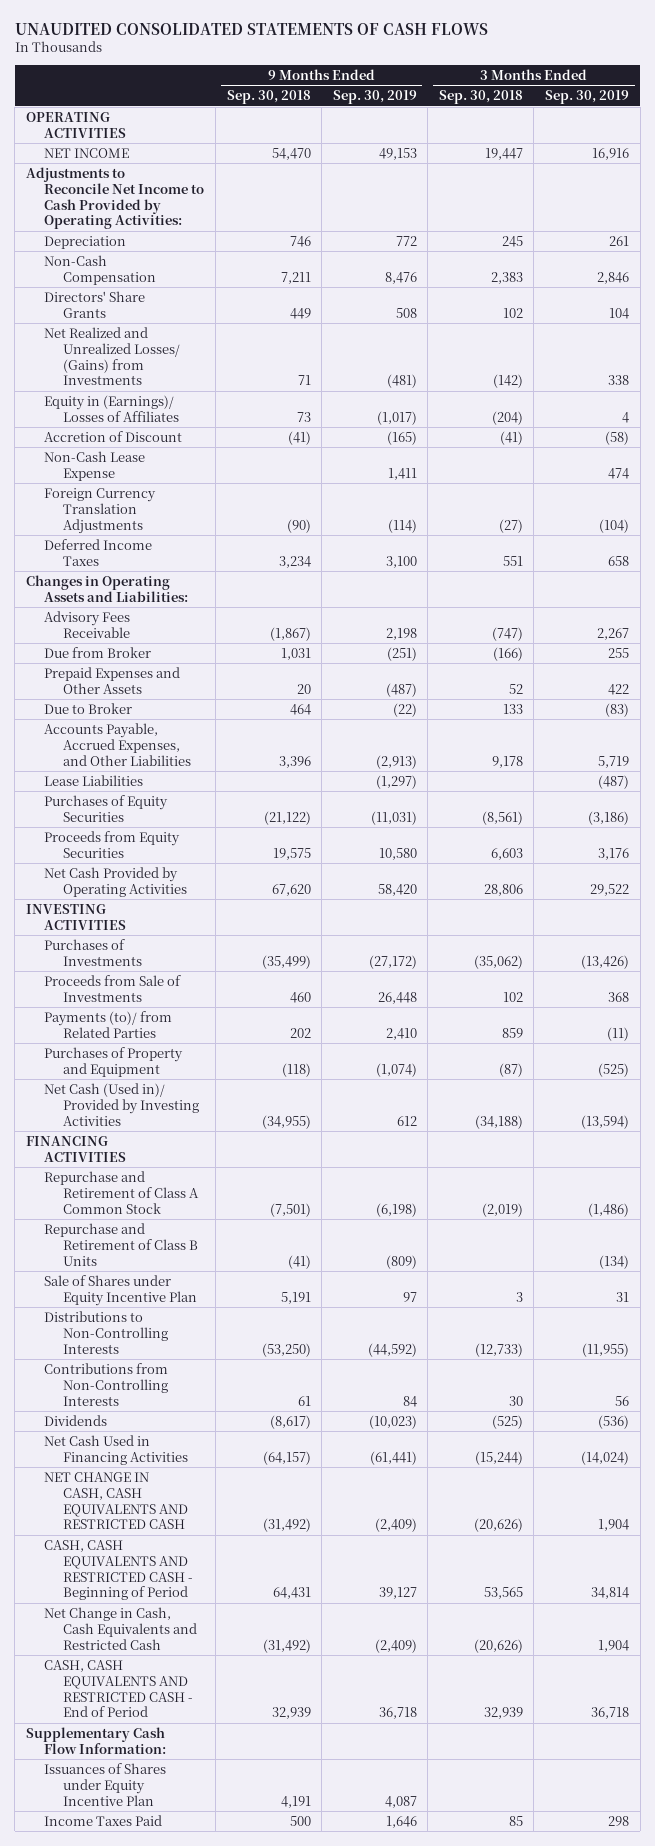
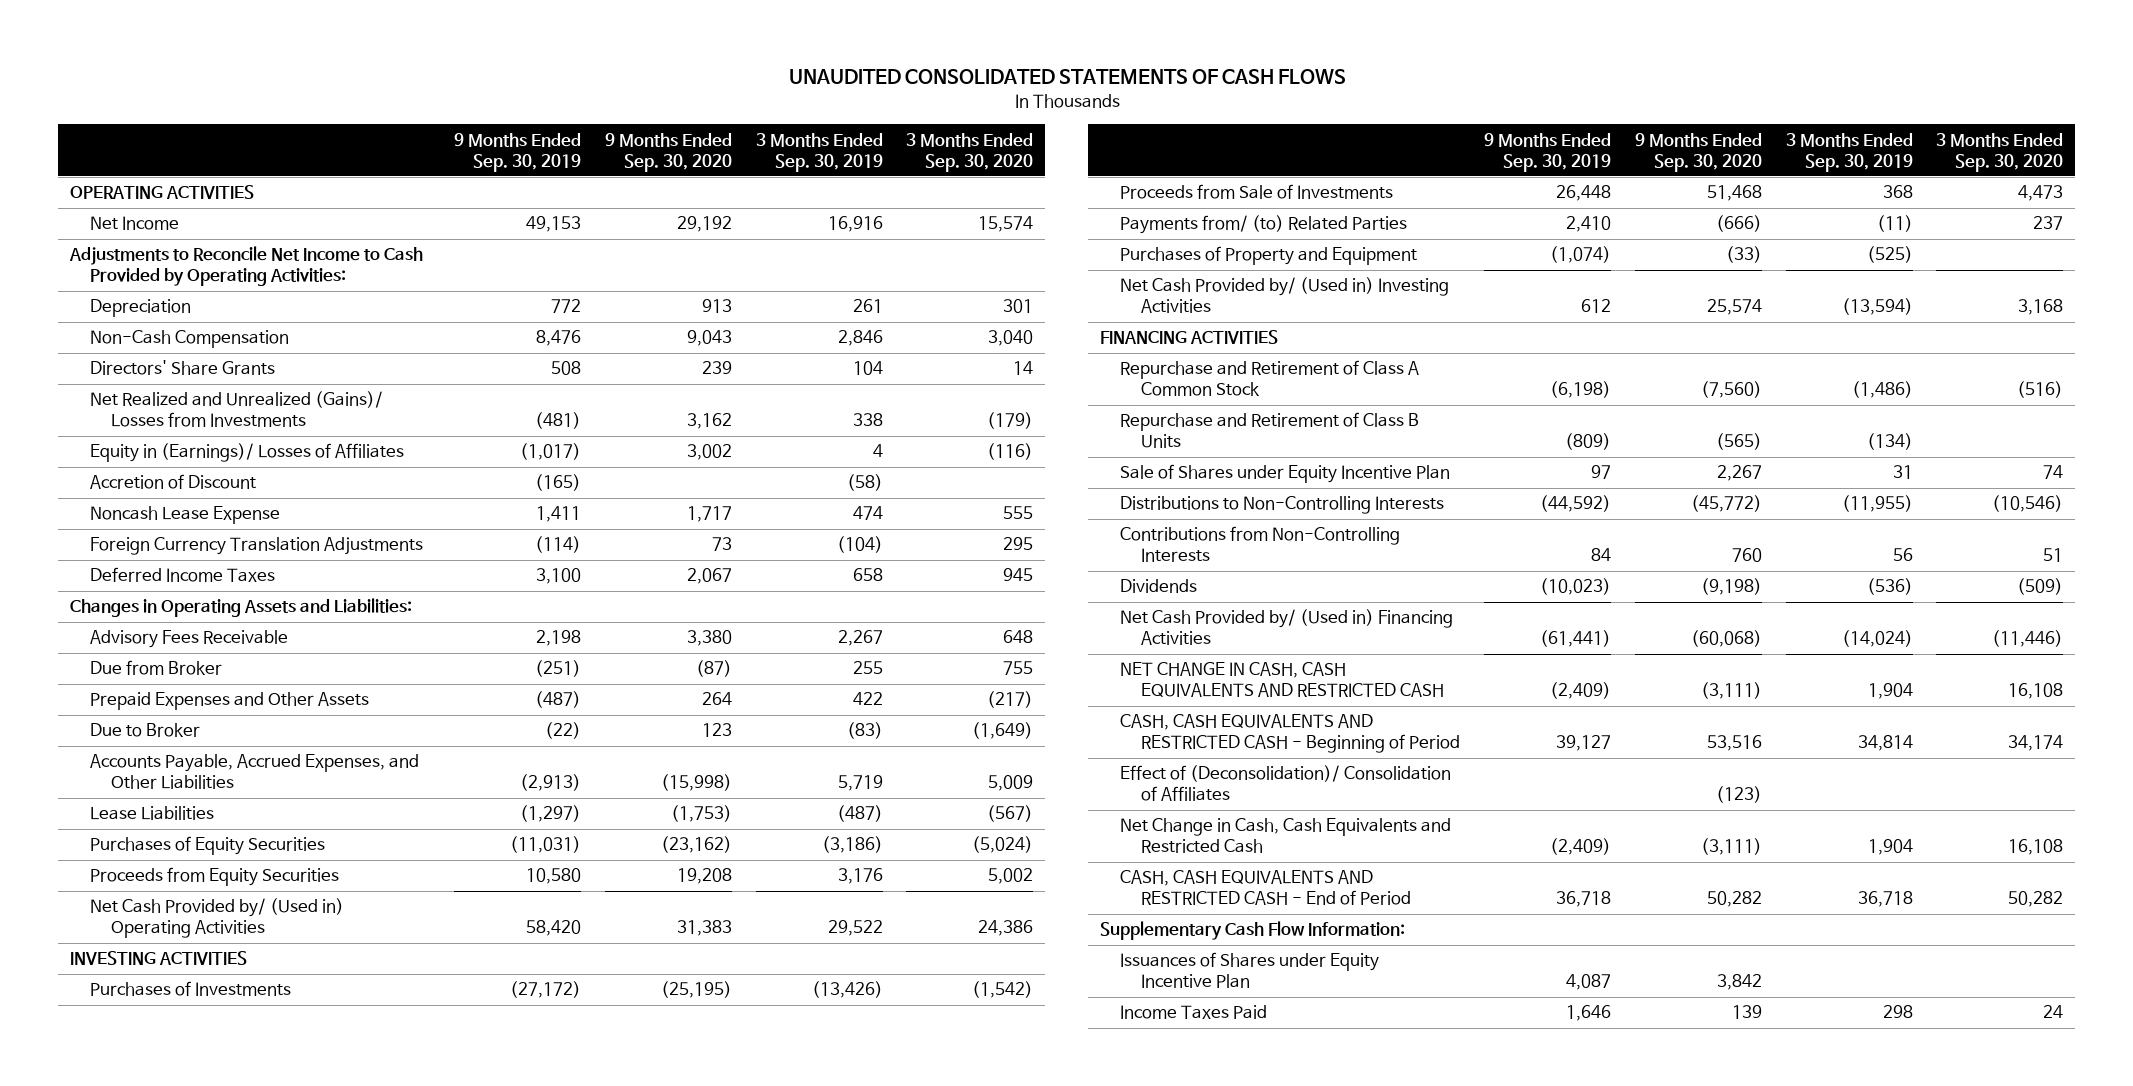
[226,90,311,105] Sep. 30, 2018 -> none
[438,90,523,105] Sep. 30, 2018 -> none
none -> [604,132,732,172] 9 Months Ended Sep. 30, 2020
none -> [906,132,1034,172] 3 Months Ended Sep. 30, 2020
[44,147,130,158] NET INCOME -> [90,216,180,231] Net Income
[44,326,181,386] Net Realized and Unrealized Losses/ (Gains) from Investments -> [90,391,384,428] Net Realized and Unrealized (Gains)/ Losses from Investments
[44,450,146,481] Non-Cash Lease Expense -> [90,506,281,525] Noncash Lease Expense
[44,866,188,897] Net Cash Provided by Operating Activities -> [90,898,345,939] Net Cash Provided by/ (Used in) Operating Activities
[44,1010,173,1038] Payments (to)/ from Related Parties -> [1120,215,1408,235] Payments from/ (to) Related Parties
[44,1082,200,1126] Net Cash (Used in)/ Provided by Investing Activities -> [1120,277,1450,314] Net Cash Provided by/ (Used in) Investing Activities
[44,1434,189,1465] Net Cash Used in Financing Activities -> [1120,609,1454,646] Net Cash Provided by/ (Used in) Financing Activities
none -> [1120,765,1452,802] Effect of (Deconsolidation)/ Consolidation of Affiliates

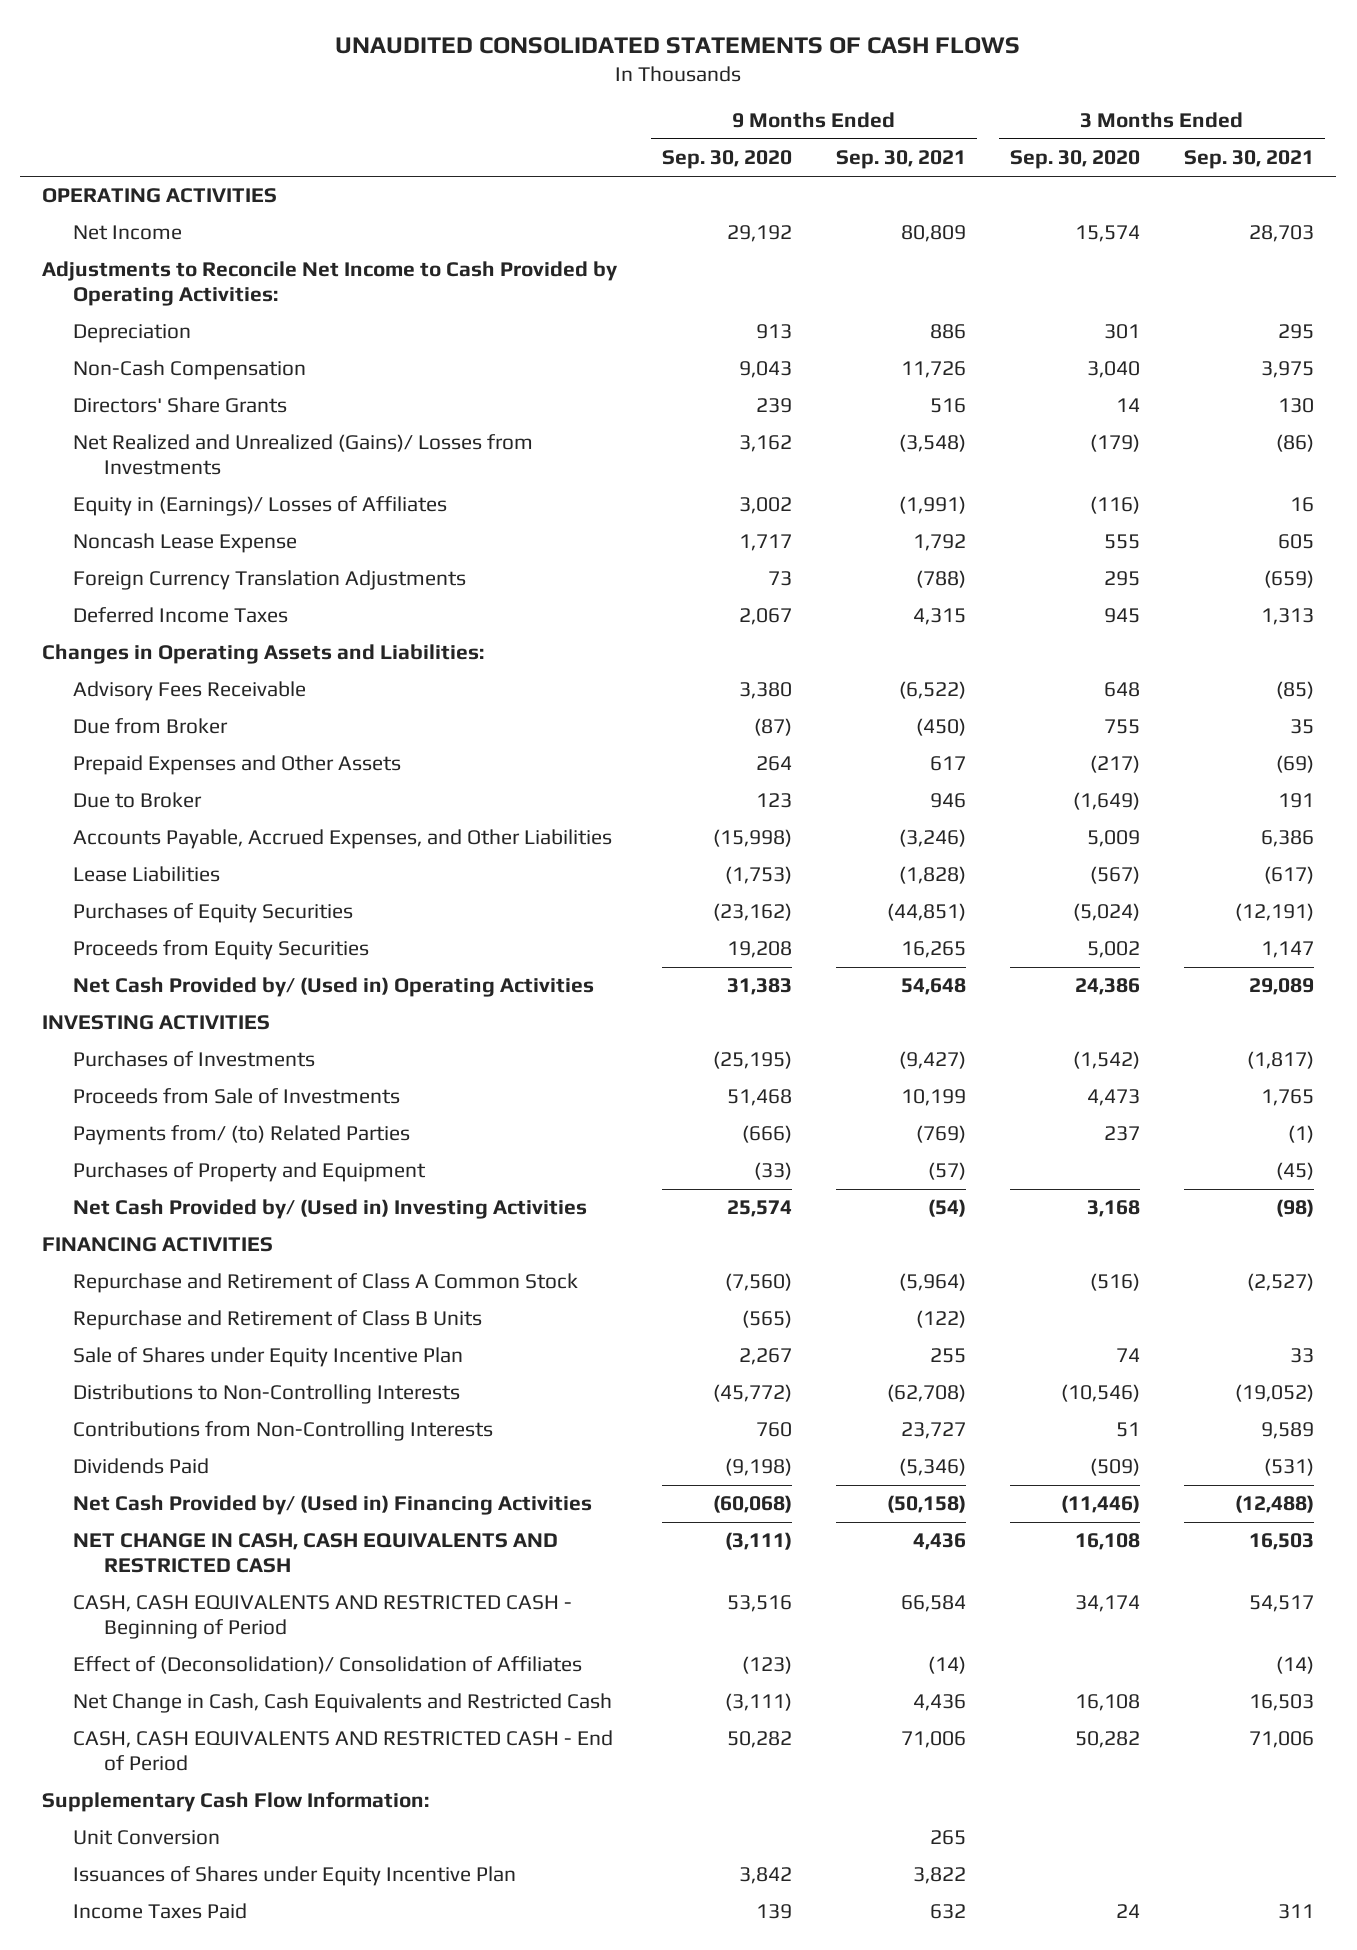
[453,132,581,172] 9 Months Ended Sep. 30, 2019 -> none
[755,132,883,172] 3 Months Ended Sep. 30, 2019 -> none
none -> [835,150,966,170] Sep. 30, 2021
none -> [1184,150,1315,170] Sep. 30, 2021
[90,474,257,490] Accretion of Discount -> none
[1120,579,1198,594] Dividends -> [73,1458,210,1475] Dividends Paid
none -> [73,1830,221,1846] Unit Conversion

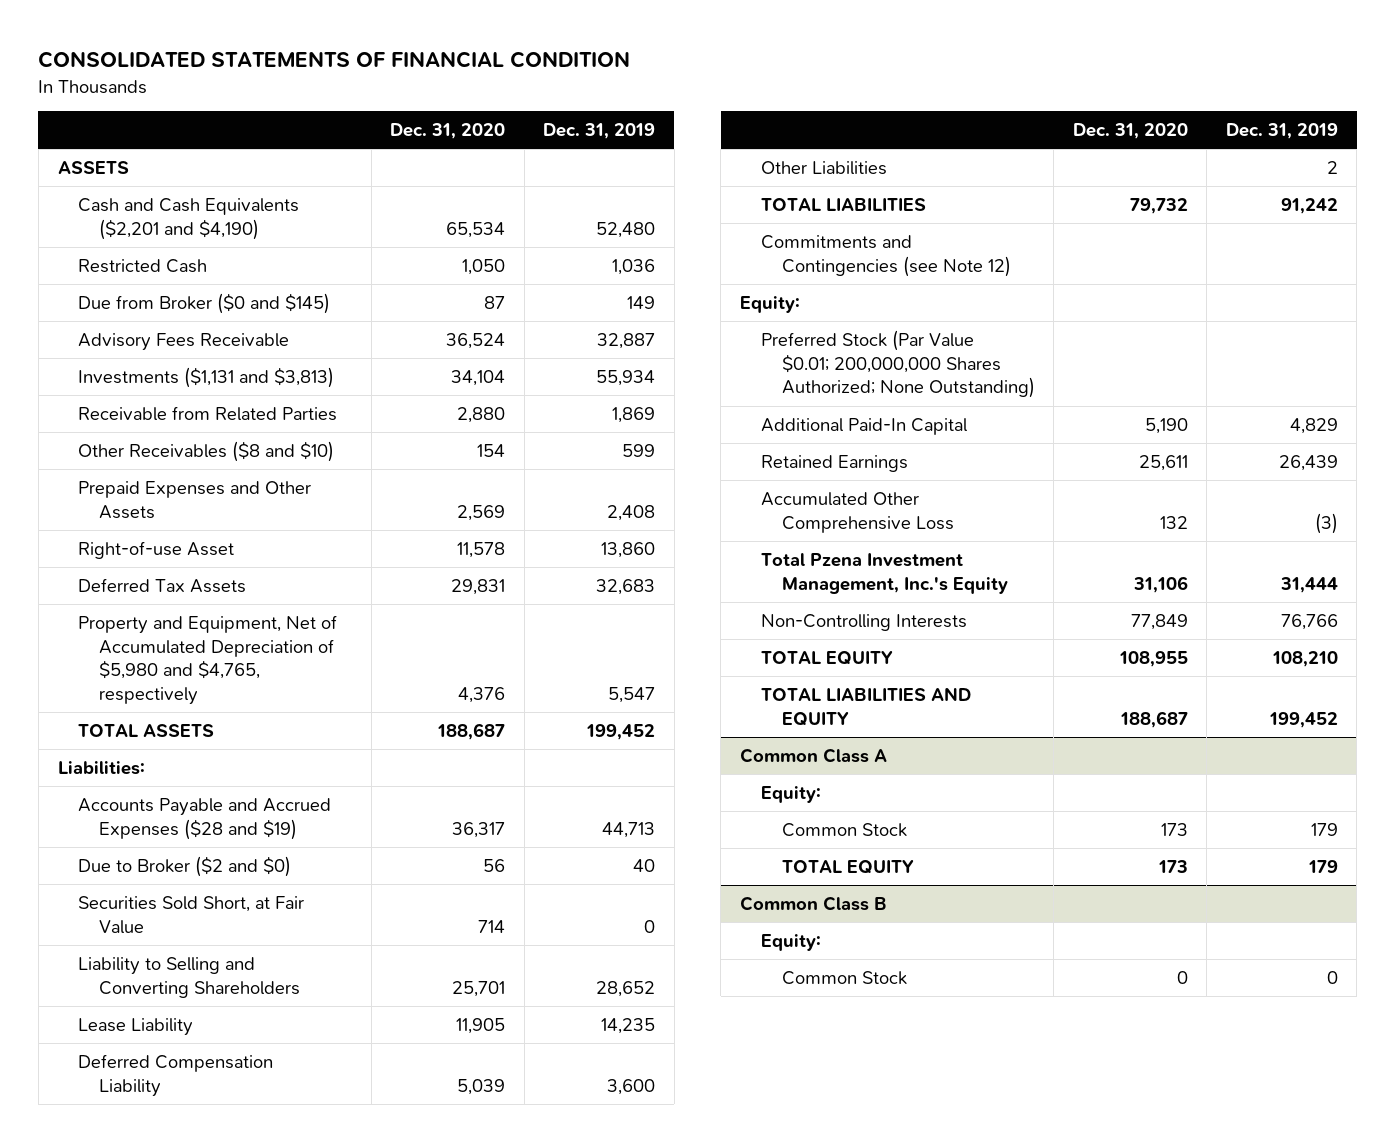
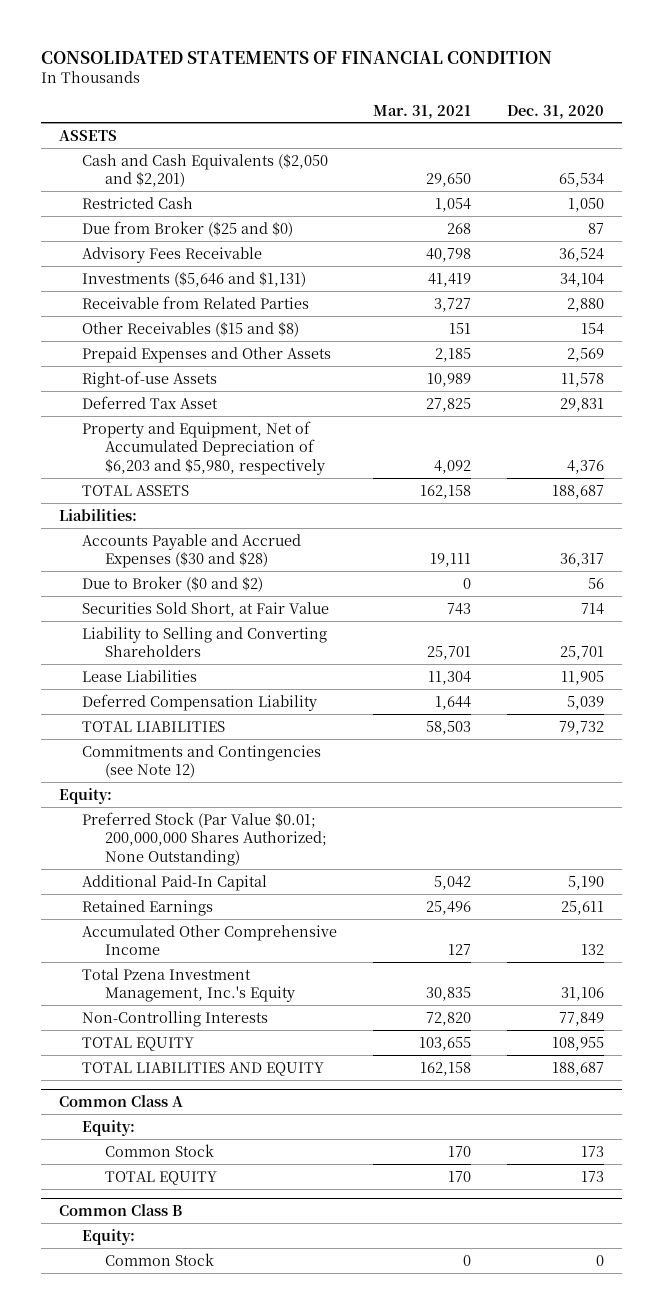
[543,122,656,139] Dec. 31, 2019 -> none
none -> [372,104,471,119] Mar. 31, 2021
[78,197,300,240] Cash and Cash Equivalents ($2,201 and $4,190) -> [81,153,328,188] Cash and Cash Equivalents ($2,050 and $2,201)
[78,292,331,314] Due from Broker ($0 and $145) -> [81,220,293,237] Due from Broker ($25 and $0)
[78,366,335,388] Investments ($1,131 and $3,813) -> [81,271,306,287] Investments ($5,646 and $1,131)
[78,440,335,462] Other Receivables ($8 and $10) -> [81,321,299,337] Other Receivables ($15 and $8)
[78,540,235,559] Right-of-use Asset -> [81,370,217,388] Right-of-use Assets
[78,577,247,593] Deferred Tax Assets -> [81,395,218,409] Deferred Tax Asset
[78,614,338,706] Property and Equipment, Net of Accumulated Depreciation of $5,980 and $4,765, respectively -> [81,420,325,475] Property and Equipment, Net of Accumulated Depreciation of $6,203 and $5,980, respectively
[78,797,332,840] Accounts Payable and Accrued Expenses ($28 and $19) -> [81,533,301,569] Accounts Payable and Accrued Expenses ($30 and $28)
[78,855,292,877] Due to Broker ($2 and $0) -> [81,575,263,592] Due to Broker ($0 and $2)
[78,1017,194,1036] Lease Liability -> [81,669,197,682] Lease Liabilities
[760,160,887,175] Other Liabilities -> none
[760,491,954,533] Accumulated Other Comprehensive Loss -> [81,924,337,956] Accumulated Other Comprehensive Income

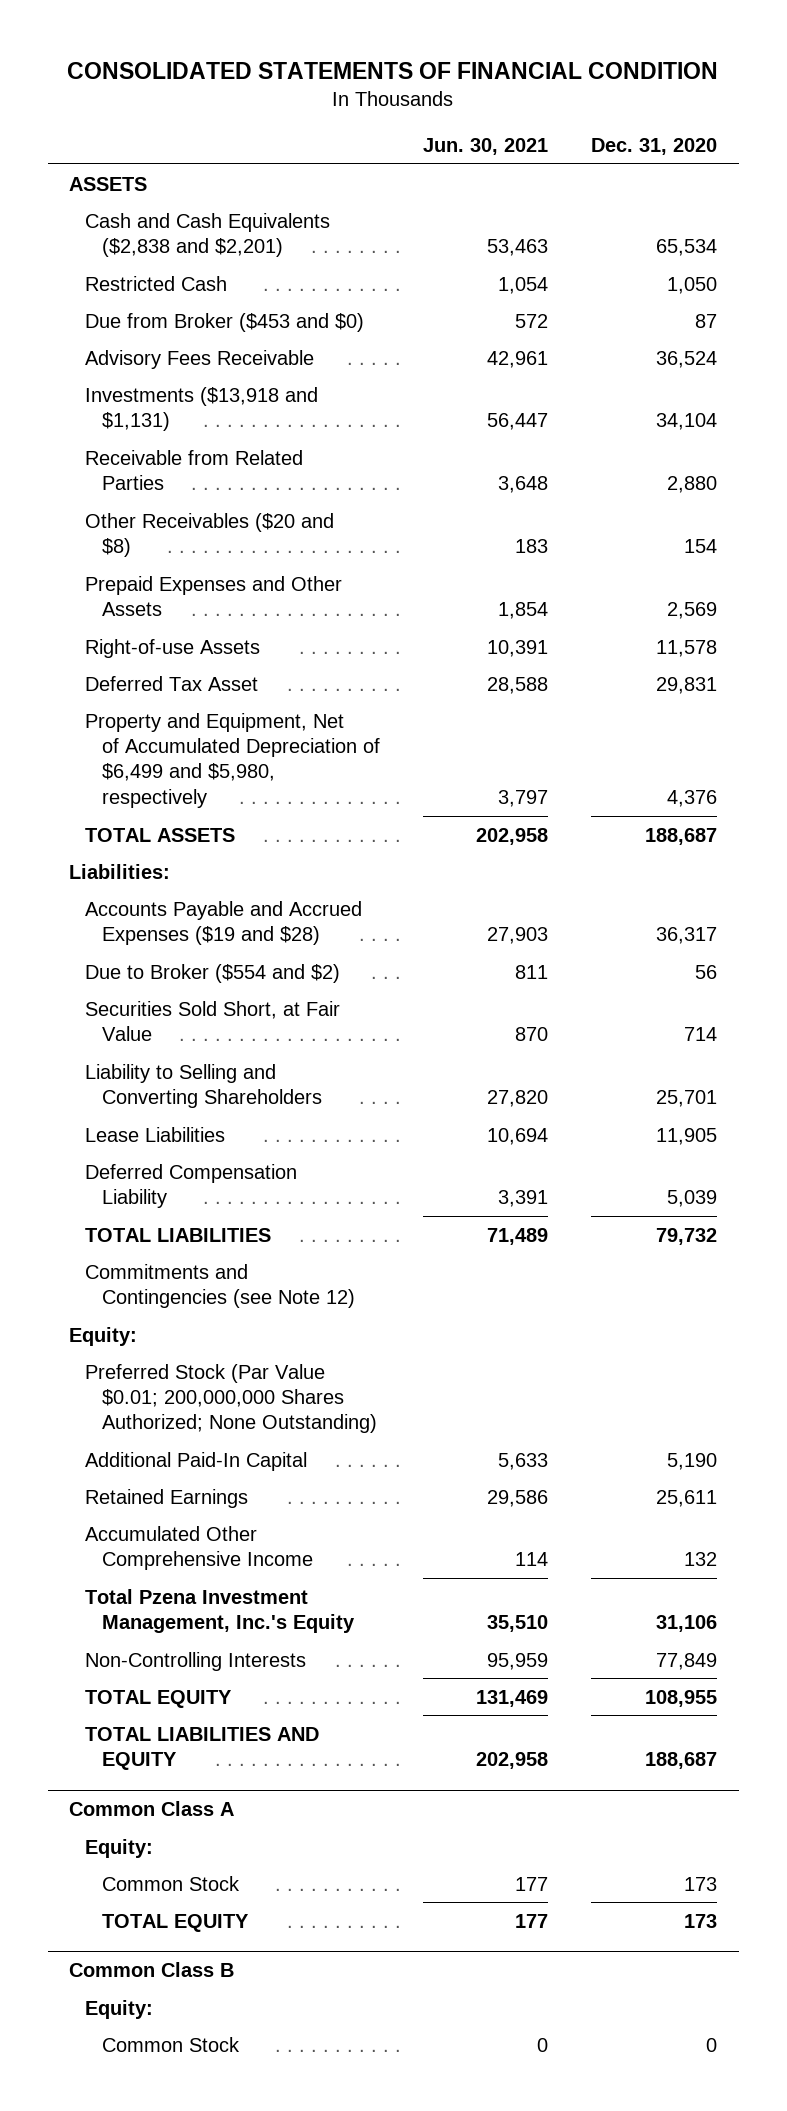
[372,104,471,119] Mar. 31, 2021 -> none
none -> [422,137,548,155] Jun. 30, 2021
[81,153,328,188] Cash and Cash Equivalents ($2,050 and $2,201) -> [85,212,331,258] Cash and Cash Equivalents ($2,838 and $2,201)
[81,220,293,237] Due from Broker ($25 and $0) -> [85,312,365,332] Due from Broker ($453 and $0)
[81,271,306,287] Investments ($5,646 and $1,131) -> [85,386,319,432] Investments ($13,918 and $1,131)
[81,321,299,337] Other Receivables ($15 and $8) -> [85,512,335,558] Other Receivables ($20 and $8)
[81,420,325,475] Property and Equipment, Net of Accumulated Depreciation of $6,203 and $5,980, respectively -> [85,712,380,808] Property and Equipment, Net of Accumulated Depreciation of $6,499 and $5,980, respectively
[81,533,301,569] Accounts Payable and Accrued Expenses ($30 and $28) -> [85,900,363,946] Accounts Payable and Accrued Expenses ($19 and $28)
[81,575,263,592] Due to Broker ($0 and $2) -> [85,963,341,983] Due to Broker ($554 and $2)

